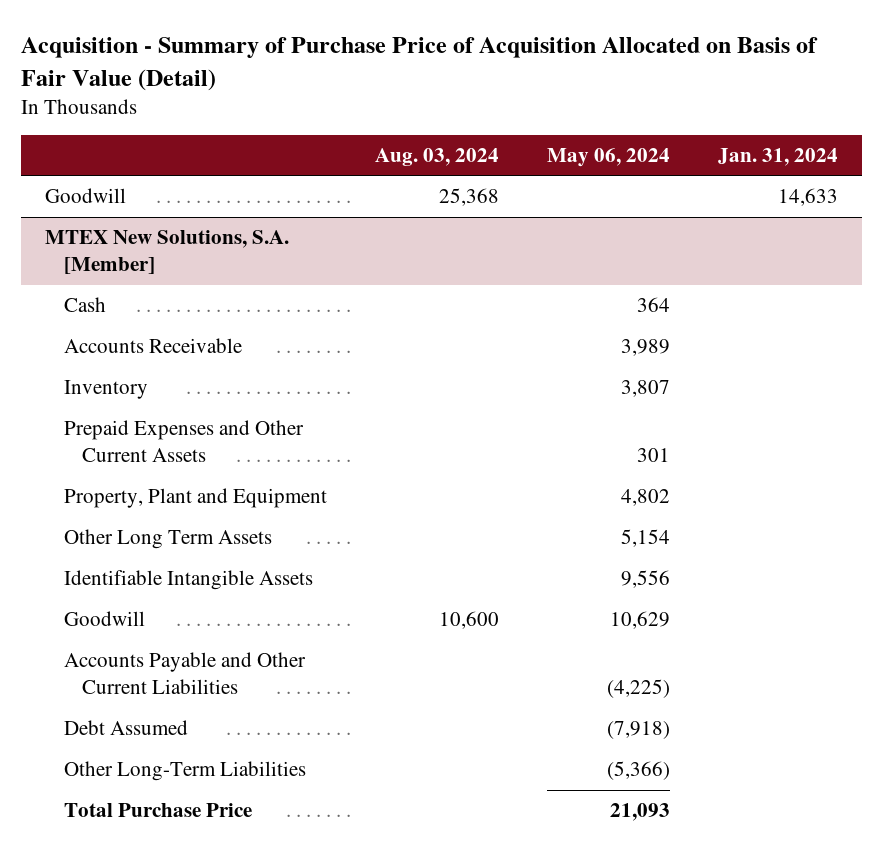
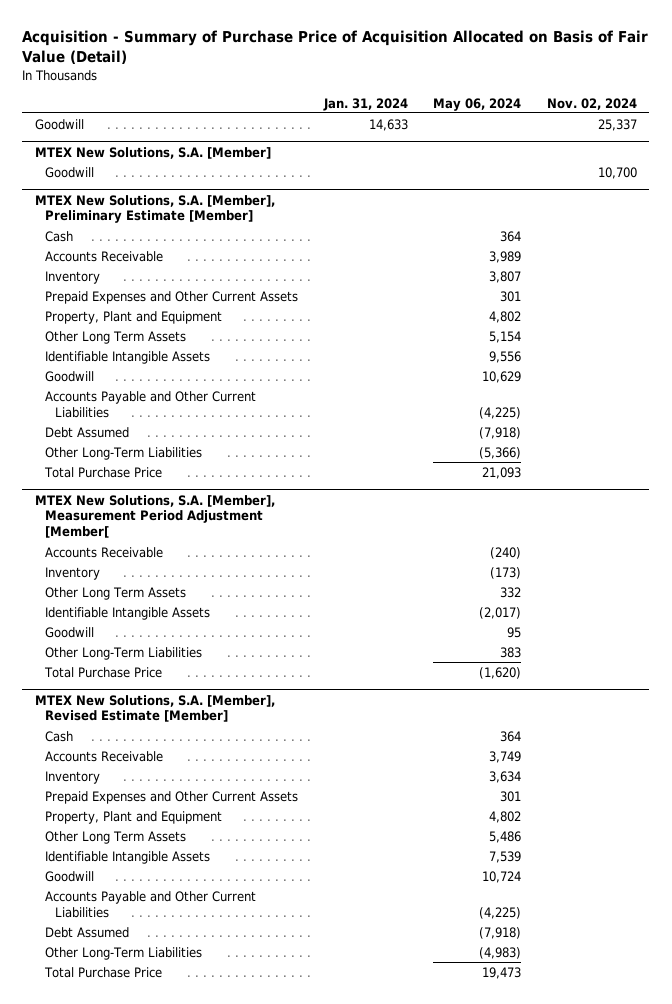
[374,147,499,166] Aug. 03, 2024 -> none
none -> [546,97,637,110] Nov. 02, 2024
none -> [44,166,94,178] Goodwill
none -> [35,194,276,224] MTEX New Solutions, S.A. [Member], Preliminary Estimate [Member]
none -> [35,494,276,539] MTEX New Solutions, S.A. [Member], Measurement Period Adjustment [Member[
none -> [44,546,163,558] Accounts Receivable
none -> [44,566,100,580] Inventory
none -> [44,586,186,600] Other Long Term Assets
none -> [44,606,210,620] Identifiable Intangible Assets
none -> [44,626,94,638] Goodwill
none -> [44,646,202,660] Other Long-Term Liabilities
none -> [43,666,162,678] Total Purchase Price
none -> [35,694,276,723] MTEX New Solutions, S.A. [Member], Revised Estimate [Member]
none -> [44,730,73,742] Cash
none -> [44,750,163,762] Accounts Receivable
none -> [44,770,100,784] Inventory
none -> [44,790,298,804] Prepaid Expenses and Other Current Assets
none -> [44,810,222,824] Property, Plant and Equipment
none -> [44,830,186,844] Other Long Term Assets
none -> [44,850,210,864] Identifiable Intangible Assets
none -> [44,870,94,882] Goodwill
none -> [44,890,256,918] Accounts Payable and Other Current Liabilities
none -> [44,926,129,938] Debt Assumed
none -> [44,946,202,960] Other Long-Term Liabilities
none -> [43,966,162,978] Total Purchase Price

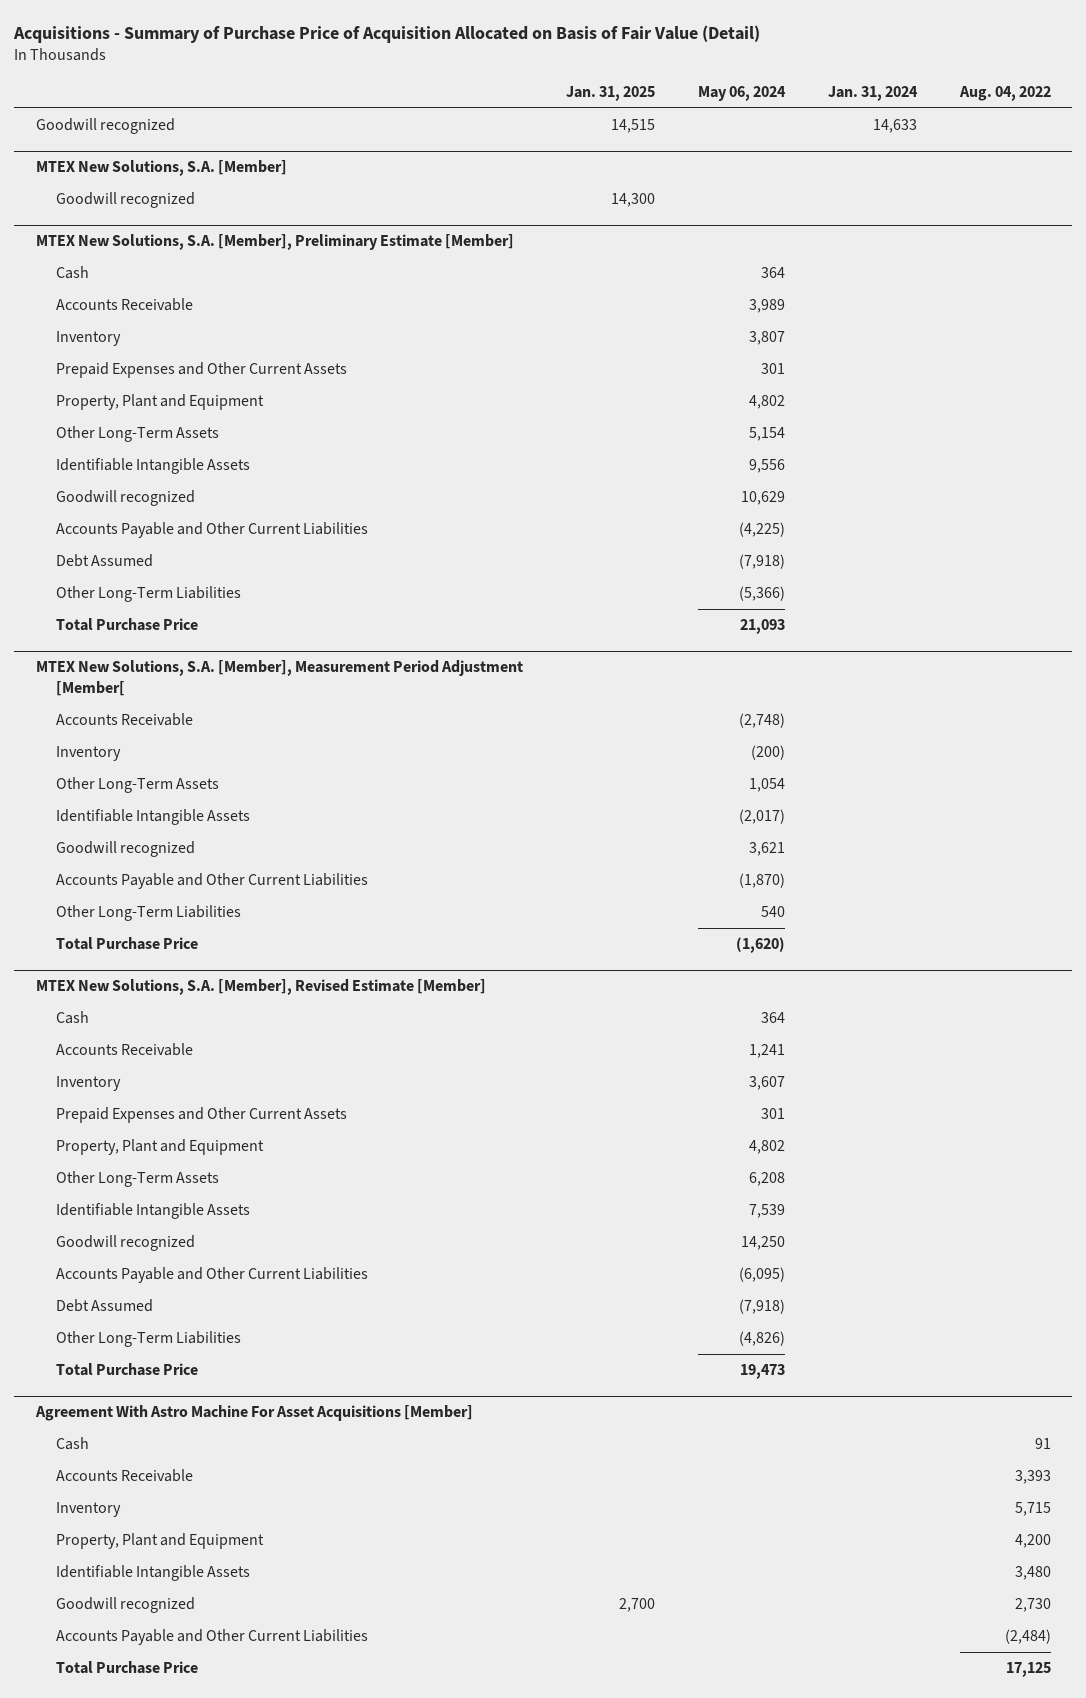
[22,30,649,65] Acquisition - Summary of Purchase Price of Acquisition Allocated on Basis of Fair Value (Detail) -> [13,24,761,43] Acquisitions - Summary of Purchase Price of Acquisition Allocated on Basis of Fair Value (Detail)
[546,97,637,110] Nov. 02, 2024 -> none
none -> [565,85,655,101] Jan. 31, 2025
none -> [958,85,1051,101] Aug. 04, 2022
[35,118,85,130] Goodwill -> [35,118,175,135] Goodwill recognized
[44,166,94,178] Goodwill -> [55,192,195,209] Goodwill recognized
[44,330,186,344] Other Long Term Assets -> [55,426,219,443] Other Long-Term Assets
[44,370,94,382] Goodwill -> [55,490,195,507] Goodwill recognized
[490,546,522,559] (240) -> [738,713,785,729] (2,748)
[490,566,522,579] (173) -> [750,745,785,761] (200)
[44,586,186,600] Other Long Term Assets -> [55,777,219,794] Other Long-Term Assets
[500,586,522,598] 332 -> [748,778,785,793] 1,054
[44,626,94,638] Goodwill -> [55,841,195,858] Goodwill recognized
[507,626,522,638] 95 -> [748,842,785,857] 3,621
none -> [55,873,368,890] Accounts Payable and Other Current Liabilities
[500,646,522,658] 383 -> [760,906,785,918] 540
[489,750,522,763] 3,749 -> [748,1044,785,1059] 1,241
[489,770,522,783] 3,634 -> [748,1076,785,1091] 3,607
[44,830,186,844] Other Long Term Assets -> [55,1171,219,1188] Other Long-Term Assets
[489,830,522,843] 5,486 -> [748,1172,785,1187] 6,208
[44,870,94,882] Goodwill -> [55,1235,195,1252] Goodwill recognized
[482,870,522,883] 10,724 -> [740,1236,785,1251] 14,250
[479,906,522,919] (4,225) -> [738,1267,785,1283] (6,095)
[479,946,522,959] (4,983) -> [738,1331,785,1347] (4,826)
none -> [34,1405,473,1422] Agreement With Astro Machine For Asset Acquisitions [Member]
none -> [55,1437,89,1451] Cash
none -> [55,1469,193,1483] Accounts Receivable
none -> [55,1502,121,1518] Inventory
none -> [55,1533,264,1550] Property, Plant and Equipment
none -> [55,1565,250,1582] Identifiable Intangible Assets
none -> [55,1597,195,1614] Goodwill recognized
none -> [55,1629,368,1646] Accounts Payable and Other Current Liabilities
none -> [55,1661,198,1675] Total Purchase Price

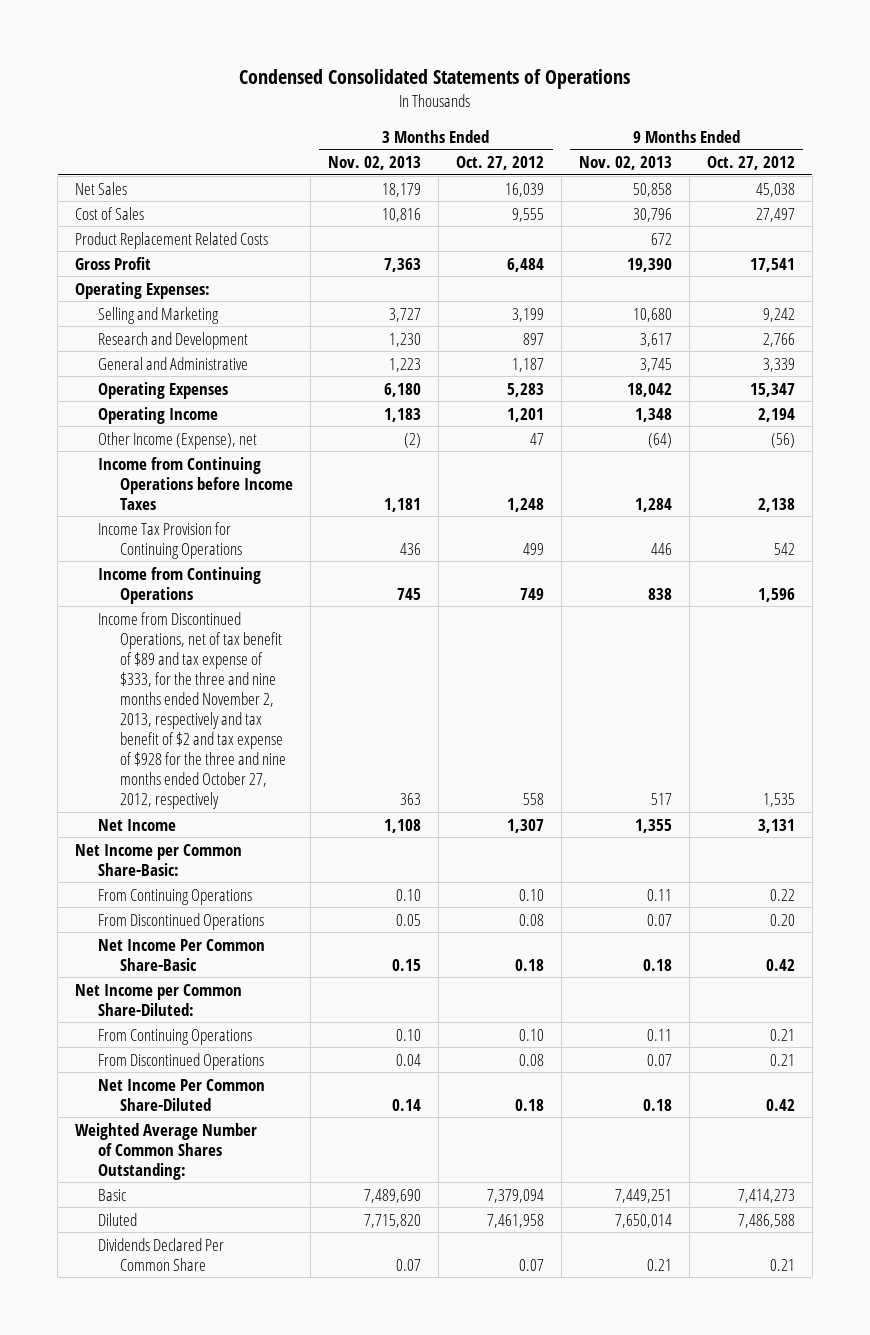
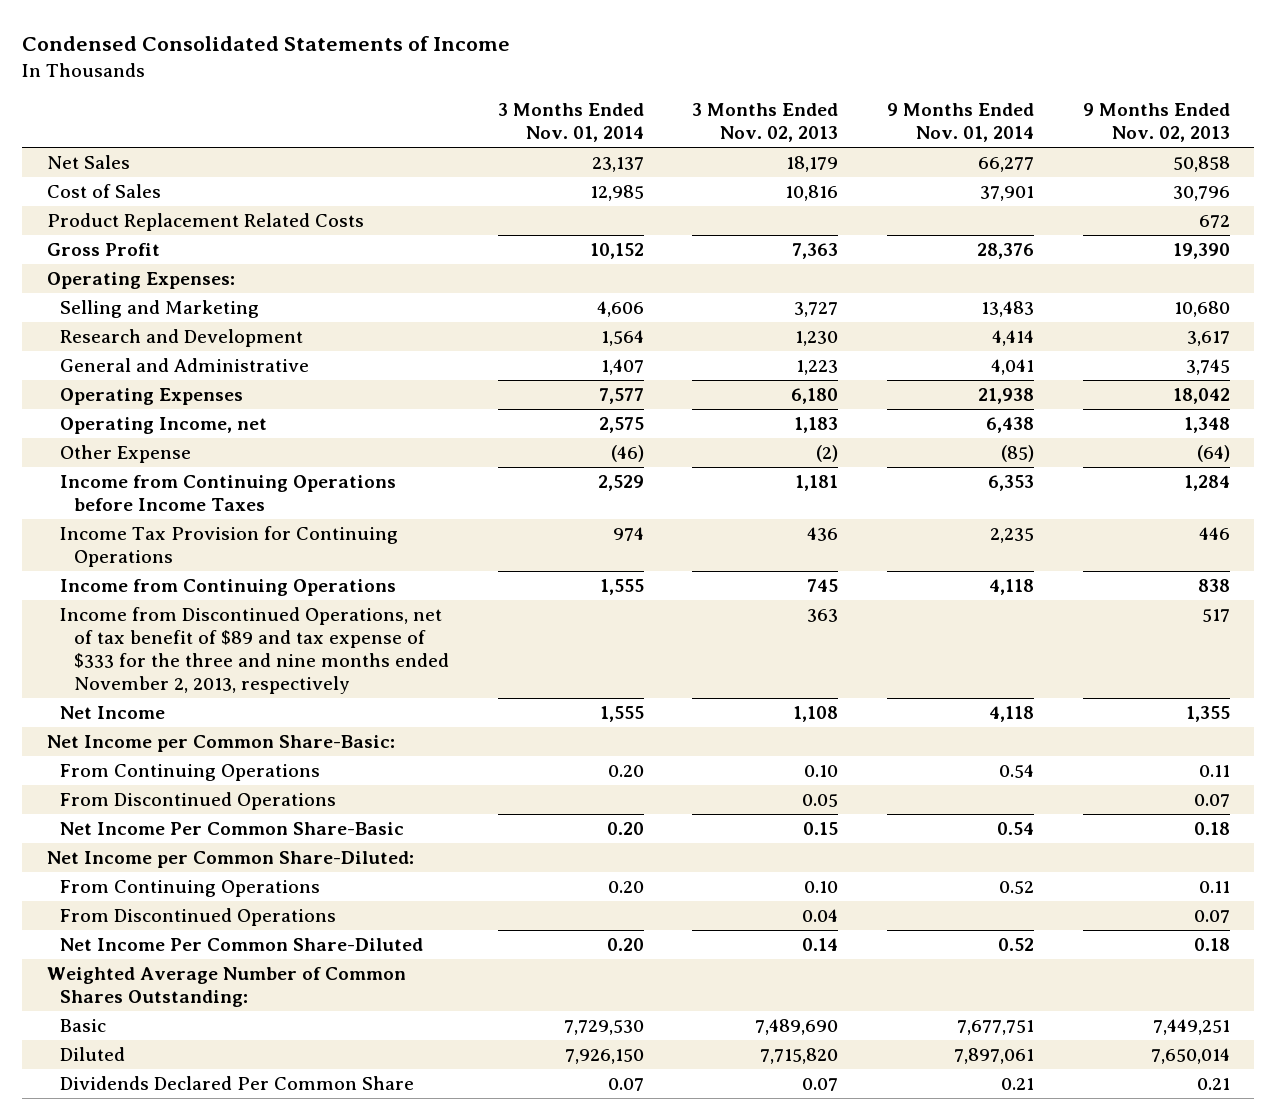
[239,69,631,90] Condensed Consolidated Statements of Operations -> [22,36,511,52] Condensed Consolidated Statements of Income
[455,155,544,170] Oct. 27, 2012 -> none
[706,155,795,170] Oct. 27, 2012 -> none
none -> [497,103,644,143] 3 Months Ended Nov. 01, 2014
none -> [887,103,1035,143] 9 Months Ended Nov. 01, 2014
[97,406,218,424] Operating Income -> [60,416,268,434] Operating Income, net
[97,431,257,449] Other Income (Expense), net -> [60,444,192,463] Other Expense
[97,611,287,809] Income from Discontinued Operations, net of tax benefit of $89 and tax expense of $333, for the three and nine months ended November 2, 2013, respectively and tax benefit of $2 and tax expense of $928 for the three and nine months ended October 27, 2012, respectively -> [60,606,450,694] Income from Discontinued Operations, net of tax benefit of $89 and tax expense of $333 for the three and nine months ended November 2, 2013, respectively

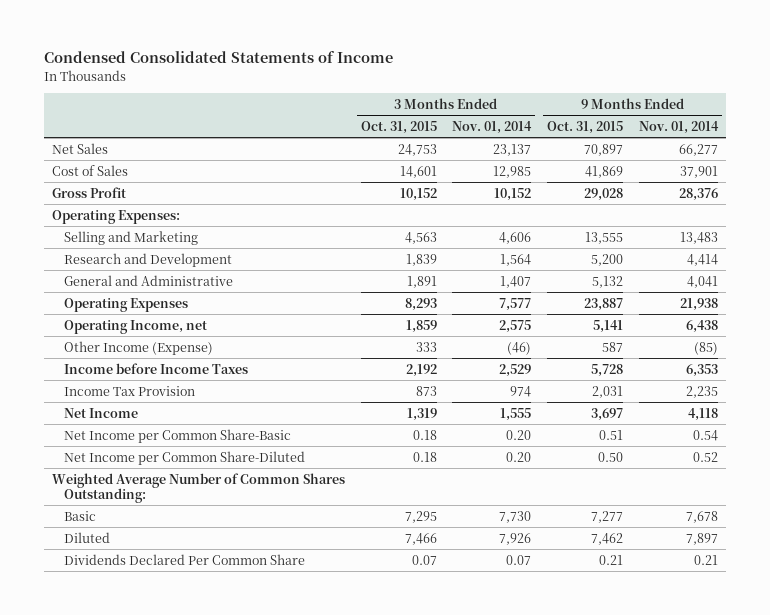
[692,103,839,143] 3 Months Ended Nov. 02, 2013 -> none
[1082,103,1230,143] 9 Months Ended Nov. 02, 2013 -> none
none -> [360,120,437,134] Oct. 31, 2015
none -> [547,120,624,134] Oct. 31, 2015
[46,212,364,231] Product Replacement Related Costs -> none
[60,578,397,596] Income from Continuing Operations -> none
[60,606,450,694] Income from Discontinued Operations, net of tax benefit of $89 and tax expense of $333 for the three and nine months ended November 2, 2013, respectively -> none
[60,444,192,463] Other Expense -> [63,340,213,355] Other Income (Expense)
[60,474,397,511] Income from Continuing Operations before Income Taxes -> [63,362,248,374] Income before Income Taxes
[60,525,399,567] Income Tax Provision for Continuing Operations -> [63,385,195,396] Income Tax Provision
[46,734,395,752] Net Income per Common Share-Basic: -> none
[60,763,321,781] From Continuing Operations -> none
[60,791,337,810] From Discontinued Operations -> none
[46,850,414,868] Net Income per Common Share-Diluted: -> none
[60,879,321,897] From Continuing Operations -> none
[60,907,337,926] From Discontinued Operations -> none
[60,821,405,835] Net Income Per Common Share-Basic -> [63,428,291,443] Net Income per Common Share-Basic
[60,937,424,951] Net Income Per Common Share-Diluted -> [63,450,305,465] Net Income per Common Share-Diluted
[563,1019,644,1035] 7,729,530 -> [499,510,532,523] 7,730
[957,1019,1035,1035] 7,677,751 -> [686,510,719,523] 7,678
[564,1048,644,1064] 7,926,150 -> [499,532,532,545] 7,926
[954,1047,1035,1064] 7,897,061 -> [686,532,719,545] 7,897

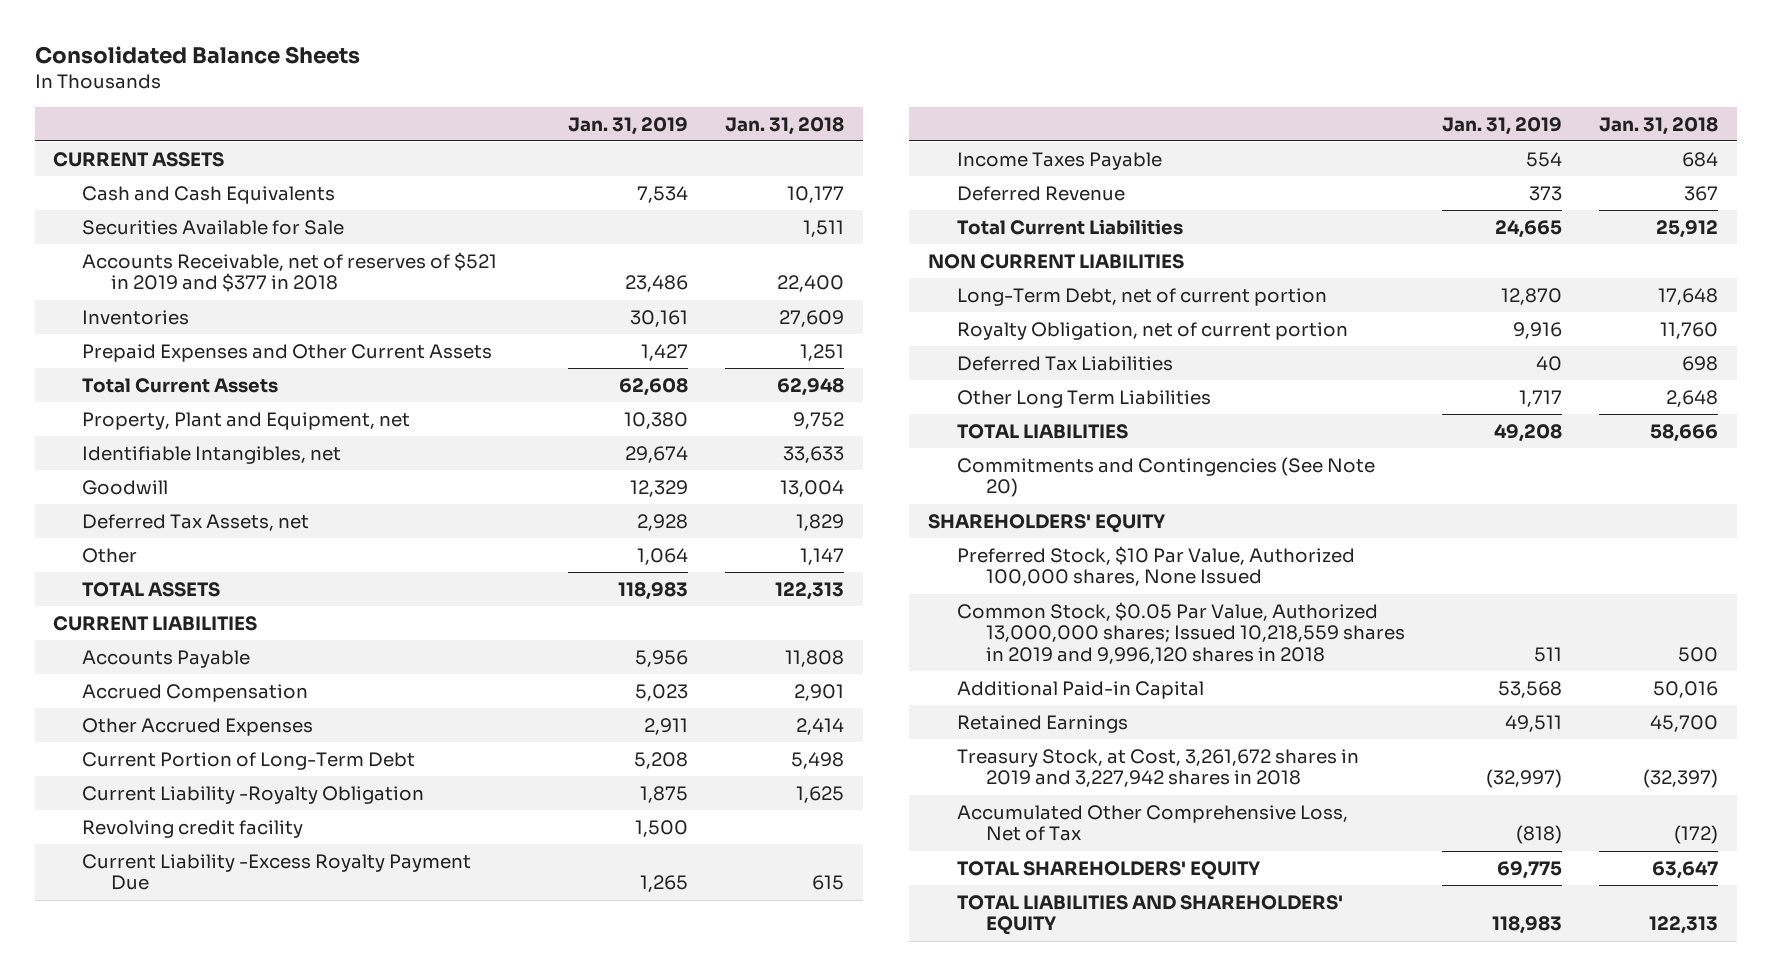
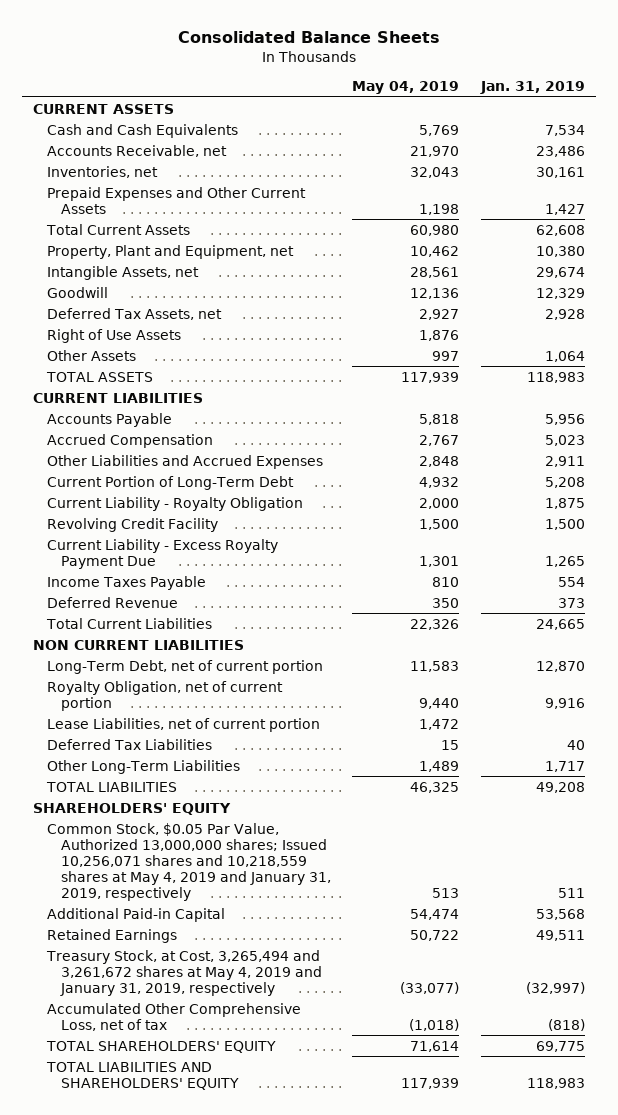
[725,116,845,135] Jan. 31, 2018 -> none
none -> [352,80,460,94] May 04, 2019
[82,219,345,235] Securities Available for Sale -> none
[82,251,498,293] Accounts Receivable, net of reserves of $521 in 2019 and $377 in 2018 -> [46,144,227,157] Accounts Receivable, net
[82,309,190,325] Inventories -> [46,165,158,178] Inventories, net
[82,445,342,464] Identifiable Intangibles, net -> [46,265,199,280] Intangible Assets, net
none -> [46,328,181,343] Right of Use Assets
[82,547,138,563] Other -> [46,349,136,361] Other Assets
[82,717,314,736] Other Accrued Expenses -> [46,454,323,469] Other Liabilities and Accrued Expenses
[82,785,425,804] Current Liability -Royalty Obligation -> [46,496,303,511] Current Liability - Royalty Obligation
[82,819,304,838] Revolving credit facility -> [46,517,218,532] Revolving Credit Facility
[82,853,472,891] Current Liability -Excess Royalty Payment Due -> [46,538,278,569] Current Liability - Excess Royalty Payment Due
none -> [46,717,320,732] Lease Liabilities, net of current portion
[956,389,1211,408] Other Long Term Liabilities -> [46,759,240,774] Other Long-Term Liabilities
[956,456,1375,498] Commitments and Contingencies (See Note 20) -> none
[956,545,1355,587] Preferred Stock, $10 Par Value, Authorized 100,000 shares, None Issued -> none
[956,601,1405,665] Common Stock, $0.05 Par Value, Authorized 13,000,000 shares; Issued 10,218,559 shares in 2019 and 9,996,120 shares in 2018 -> [46,822,331,901] Common Stock, $0.05 Par Value, Authorized 13,000,000 shares; Issued 10,256,071 shares and 10,218,559 shares at May 4, 2019 and January 31, 2019, respectively
[956,748,1359,788] Treasury Stock, at Cost, 3,261,672 shares in 2019 and 3,227,942 shares in 2018 -> [45,949,322,996] Treasury Stock, at Cost, 3,265,494 and 3,261,672 shares at May 4, 2019 and January 31, 2019, respectively
[956,804,1348,842] Accumulated Other Comprehensive Loss, Net of Tax -> [46,1002,301,1031] Accumulated Other Comprehensive Loss, net of tax

